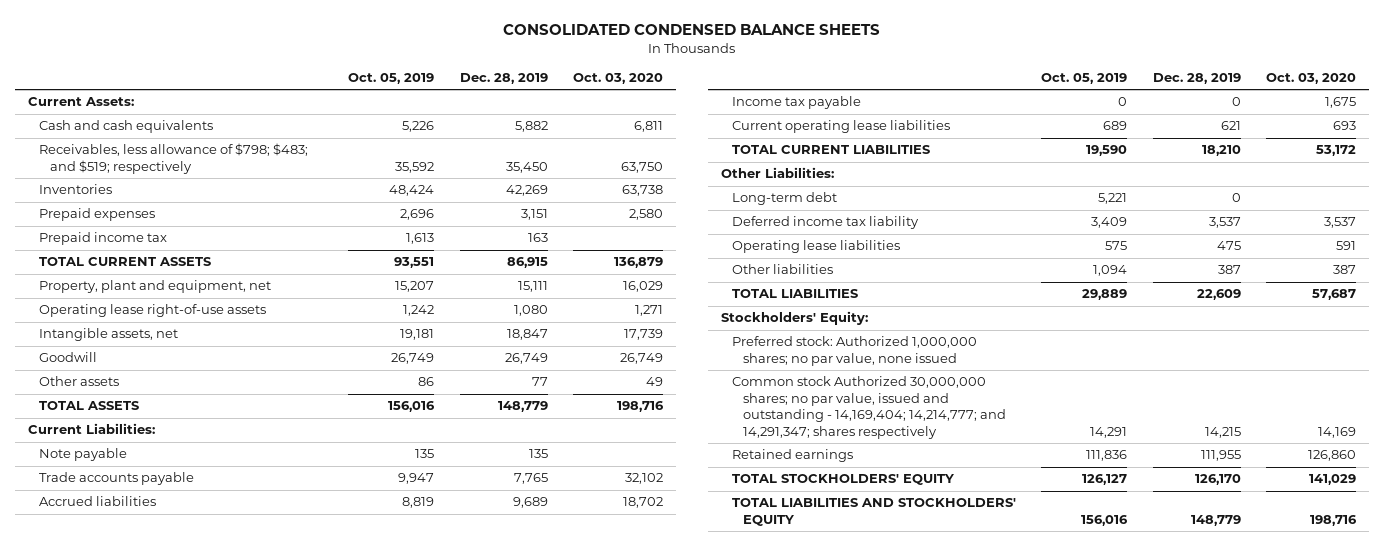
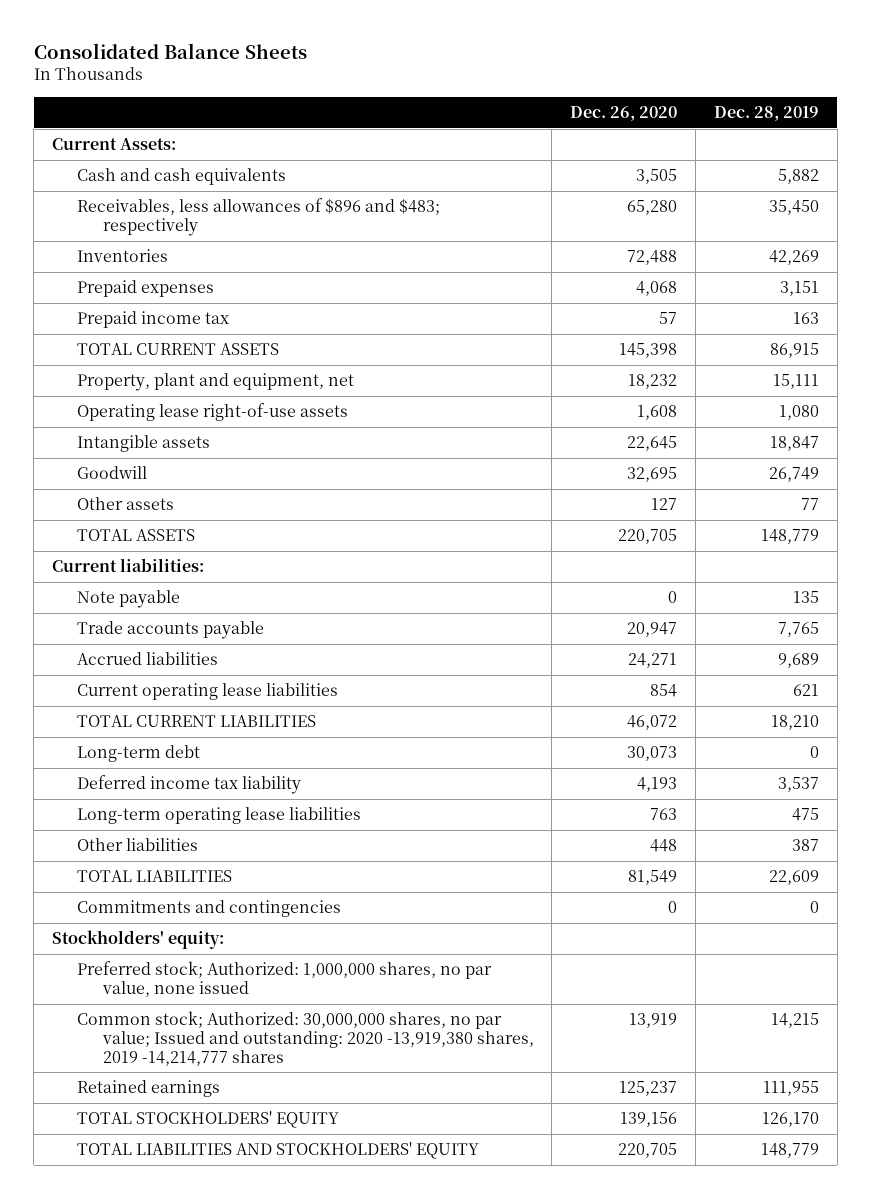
[502,24,880,36] CONSOLIDATED CONDENSED BALANCE SHEETS -> [33,42,307,59] Consolidated Balance Sheets
[348,72,435,84] Oct. 05, 2019 -> none
[572,72,663,84] Oct. 03, 2020 -> none
none -> [570,106,678,122] Dec. 26, 2020
[38,143,308,174] Receivables, less allowance of $798; $483; and $519; respectively -> [77,198,441,237] Receivables, less allowances of $896 and $483; respectively
[38,328,178,342] Intangible assets, net -> [77,435,211,453] Intangible assets
[27,423,155,435] Current Liabilities: -> [51,558,204,573] Current liabilities:
[731,96,861,110] Income tax payable -> none
[720,167,834,179] Other Liabilities: -> none
[731,240,900,254] Operating lease liabilities -> [77,807,362,825] Long-term operating lease liabilities
none -> [77,900,342,918] Commitments and contingencies
[720,311,868,326] Stockholders' Equity: -> [51,930,224,950] Stockholders' equity:
[731,336,977,366] Preferred stock: Authorized 1,000,000 shares; no par value, none issued -> [77,961,493,998] Preferred stock; Authorized: 1,000,000 shares, no par value, none issued
[731,376,1006,439] Common stock Authorized 30,000,000 shares; no par value, issued and outstanding - 14,169,404; 14,214,777; and 14,291,347; shares respectively -> [77,1011,534,1066] Common stock; Authorized: 30,000,000 shares, no par value; Issued and outstanding: 2020 -13,919,380 shares, 2019 -14,214,777 shares

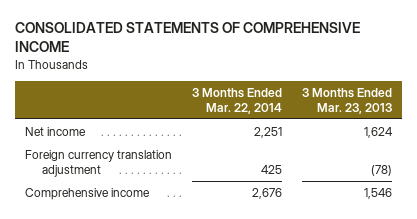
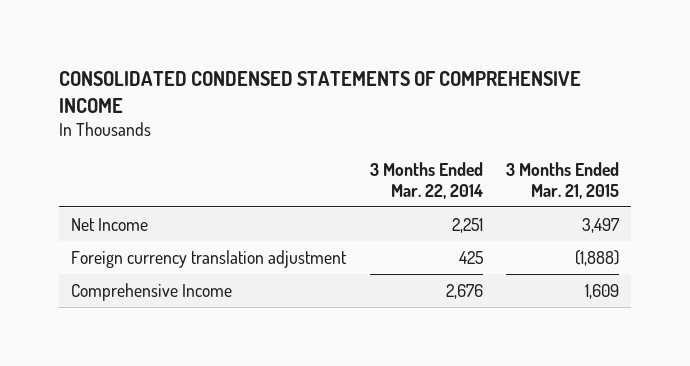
[14,22,360,53] CONSOLIDATED STATEMENTS OF COMPREHENSIVE INCOME -> [59,71,582,113] CONSOLIDATED CONDENSED STATEMENTS OF COMPREHENSIVE INCOME
[301,87,392,114] 3 Months Ended Mar. 23, 2013 -> none
none -> [506,162,620,199] 3 Months Ended Mar. 21, 2015
[24,126,86,136] Net income -> [71,217,149,231] Net Income
[24,187,150,200] Comprehensive income -> [71,282,233,301] Comprehensive Income

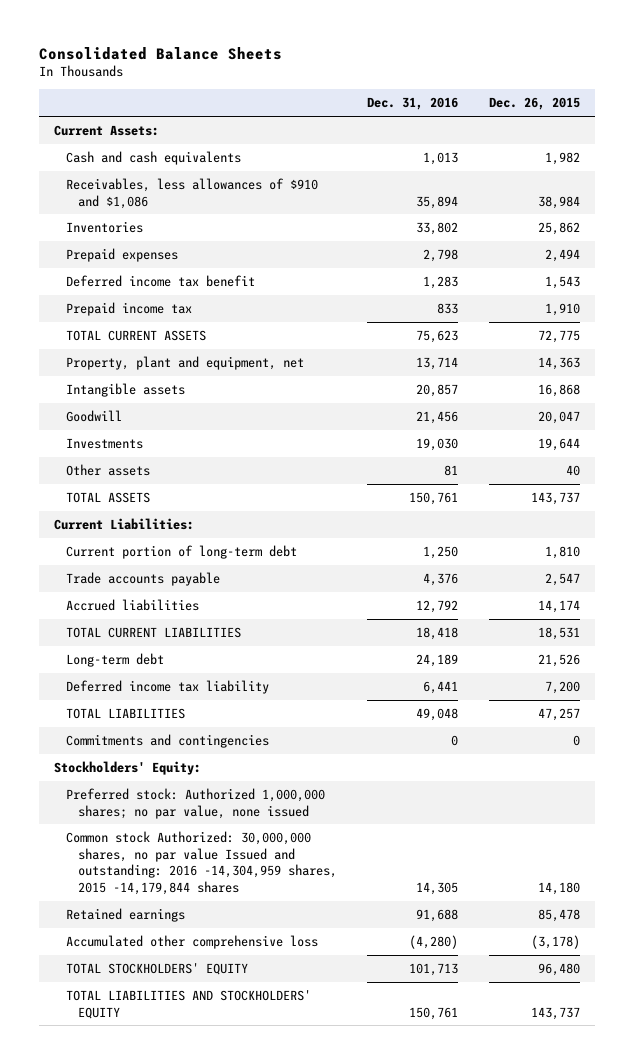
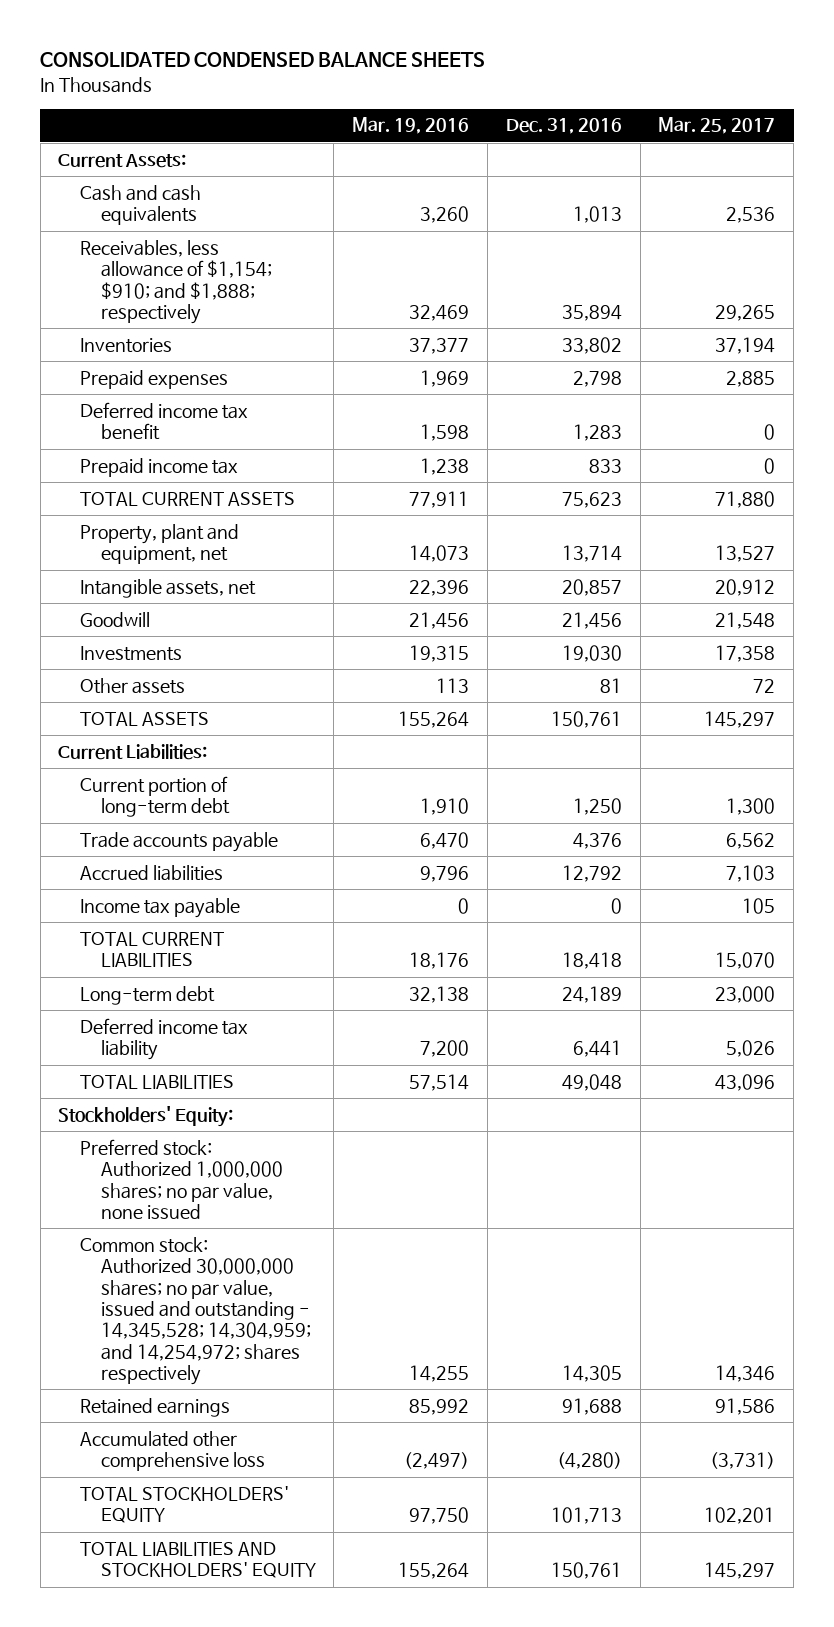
[38,46,282,60] Consolidated Balance Sheets -> [40,52,486,68] CONSOLIDATED CONDENSED BALANCE SHEETS
[488,97,580,111] Dec. 26, 2015 -> none
none -> [352,117,470,135] Mar. 19, 2016
none -> [658,117,776,135] Mar. 25, 2017
[65,177,318,209] Receivables, less allowances of $910 and $1,086 -> [79,239,272,324] Receivables, less allowance of $1,154; $910; and $1,888; respectively
[65,382,185,397] Intangible assets -> [79,578,256,598] Intangible assets, net
none -> [79,897,240,918] Income tax payable
[65,733,269,748] Commitments and contingencies -> none
[65,830,338,895] Common stock Authorized: 30,000,000 shares, no par value Issued and outstanding: 2016 -14,304,959 shares, 2015 -14,179,844 shares -> [79,1236,311,1385] Common stock: Authorized 30,000,000 shares; no par value, issued and outstanding - 14,345,528; 14,304,959; and 14,254,972; shares respectively

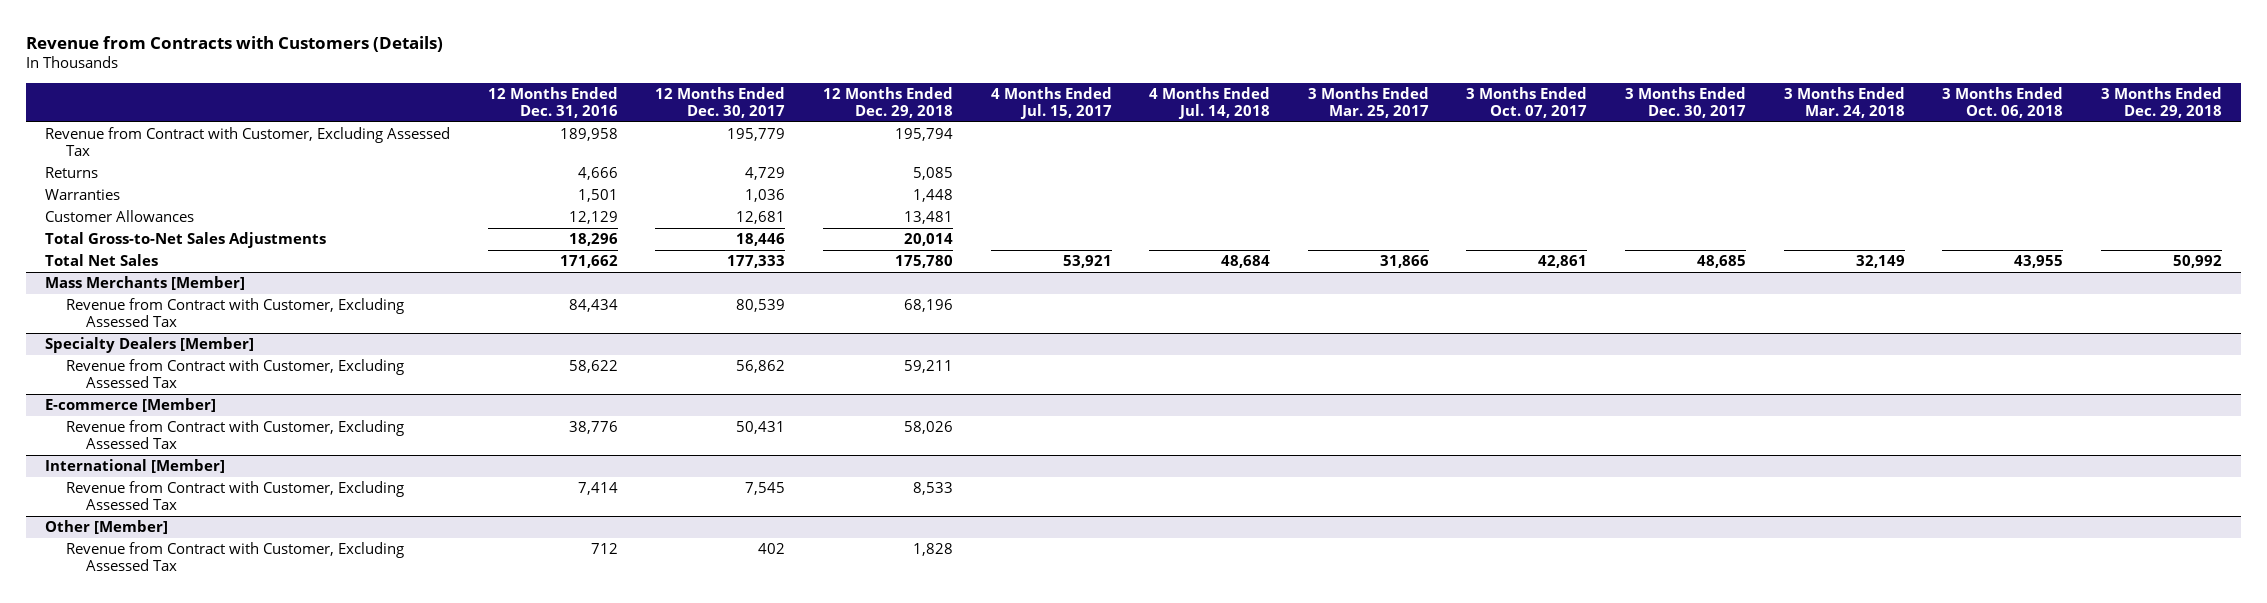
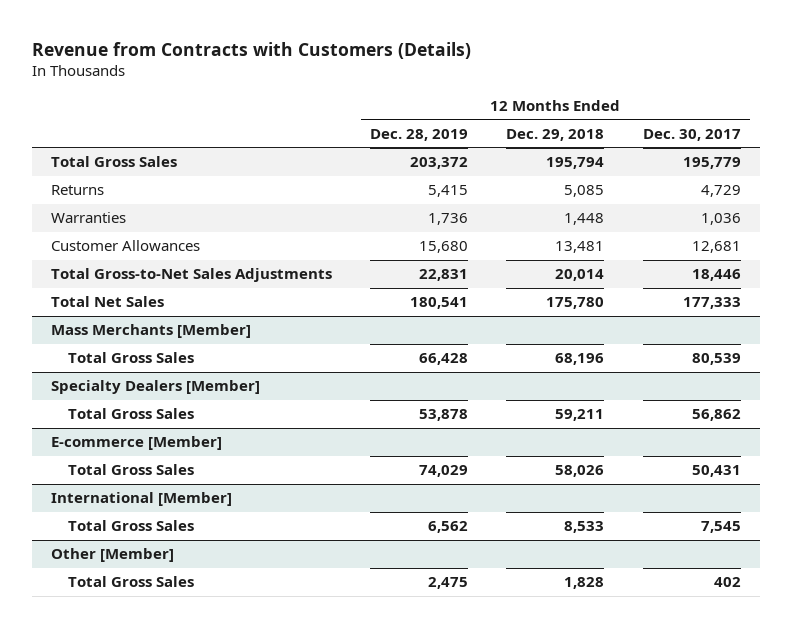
[487,87,618,118] 12 Months Ended Dec. 31, 2016 -> none
[990,87,1112,119] 4 Months Ended Jul. 15, 2017 -> none
[1149,87,1271,119] 4 Months Ended Jul. 14, 2018 -> none
[1307,87,1429,118] 3 Months Ended Mar. 25, 2017 -> none
[1466,87,1588,118] 3 Months Ended Oct. 07, 2017 -> none
[1625,87,1747,118] 3 Months Ended Dec. 30, 2017 -> none
[1783,87,1905,118] 3 Months Ended Mar. 24, 2018 -> none
[1942,87,2064,118] 3 Months Ended Oct. 06, 2018 -> none
[2100,87,2222,118] 3 Months Ended Dec. 29, 2018 -> none
none -> [370,128,469,141] Dec. 28, 2019
[45,127,451,156] Revenue from Contract with Customer, Excluding Assessed Tax -> [50,156,177,168] Total Gross Sales
[65,298,404,327] Revenue from Contract with Customer, Excluding Assessed Tax -> [68,352,195,364] Total Gross Sales
[65,359,404,388] Revenue from Contract with Customer, Excluding Assessed Tax -> [68,408,195,420] Total Gross Sales
[65,420,404,449] Revenue from Contract with Customer, Excluding Assessed Tax -> [68,464,195,476] Total Gross Sales
[65,481,404,510] Revenue from Contract with Customer, Excluding Assessed Tax -> [68,520,195,532] Total Gross Sales
[65,542,404,571] Revenue from Contract with Customer, Excluding Assessed Tax -> [68,576,195,588] Total Gross Sales

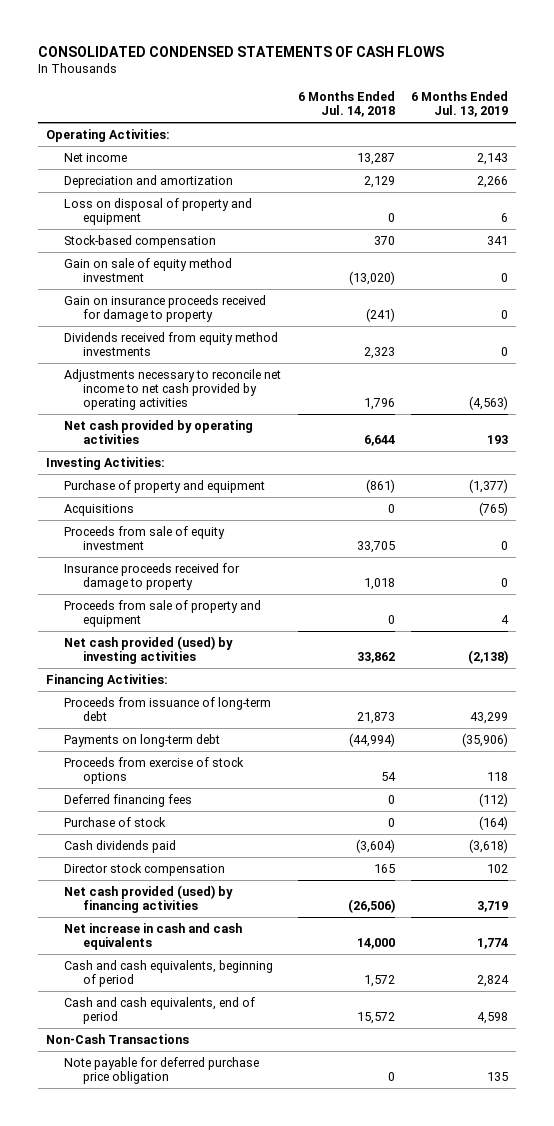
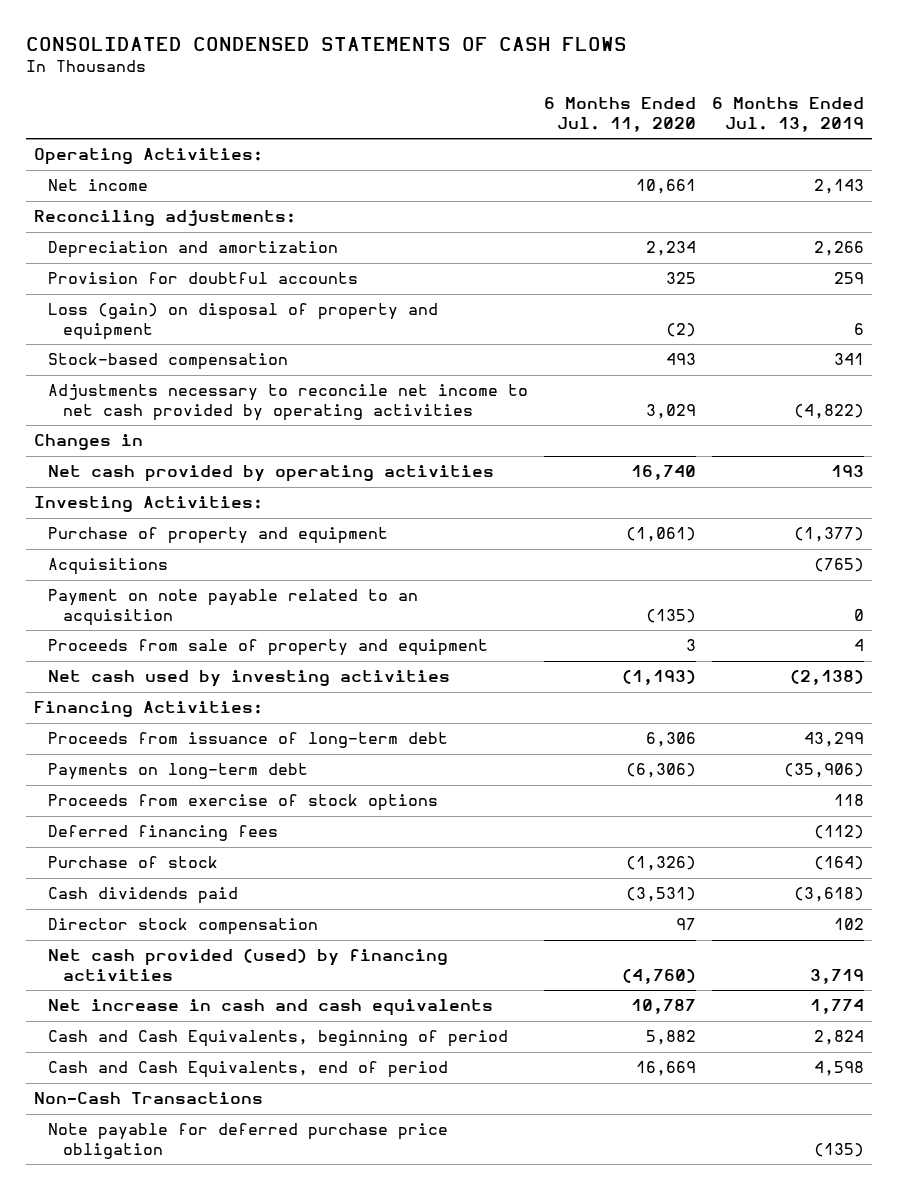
[297,91,395,118] 6 Months Ended Jul. 14, 2018 -> none
none -> [544,97,697,132] 6 Months Ended Jul. 11, 2020
none -> [33,210,296,227] Reconciling adjustments:
none -> [48,272,359,285] Provision for doubtful accounts
[64,197,253,225] Loss on disposal of property and equipment -> [48,303,439,340] Loss (gain) on disposal of property and equipment
[64,257,233,282] Gain on sale of equity method investment -> none
[64,294,267,322] Gain on insurance proceeds received for damage to property -> none
[64,331,279,356] Dividends received from equity method investments -> none
[469,396,509,411] (4,563) -> [794,403,865,419] (4,822)
none -> [33,434,143,451] Changes in
[64,525,226,550] Proceeds from sale of equity investment -> none
[64,562,241,590] Insurance proceeds received for damage to property -> none
none -> [48,589,419,626] Payment on note payable related to an acquisition
[64,635,234,664] Net cash provided (used) by investing activities -> [48,670,451,688] Net cash used by investing activities
[64,959,274,987] Cash and cash equivalents, beginning of period -> [48,1030,509,1048] Cash and Cash Equivalents, beginning of period
[64,996,256,1024] Cash and cash equivalents, end of period -> [48,1061,449,1079] Cash and Cash Equivalents, end of period
[487,1071,509,1081] 135 -> [814,1142,865,1157] (135)

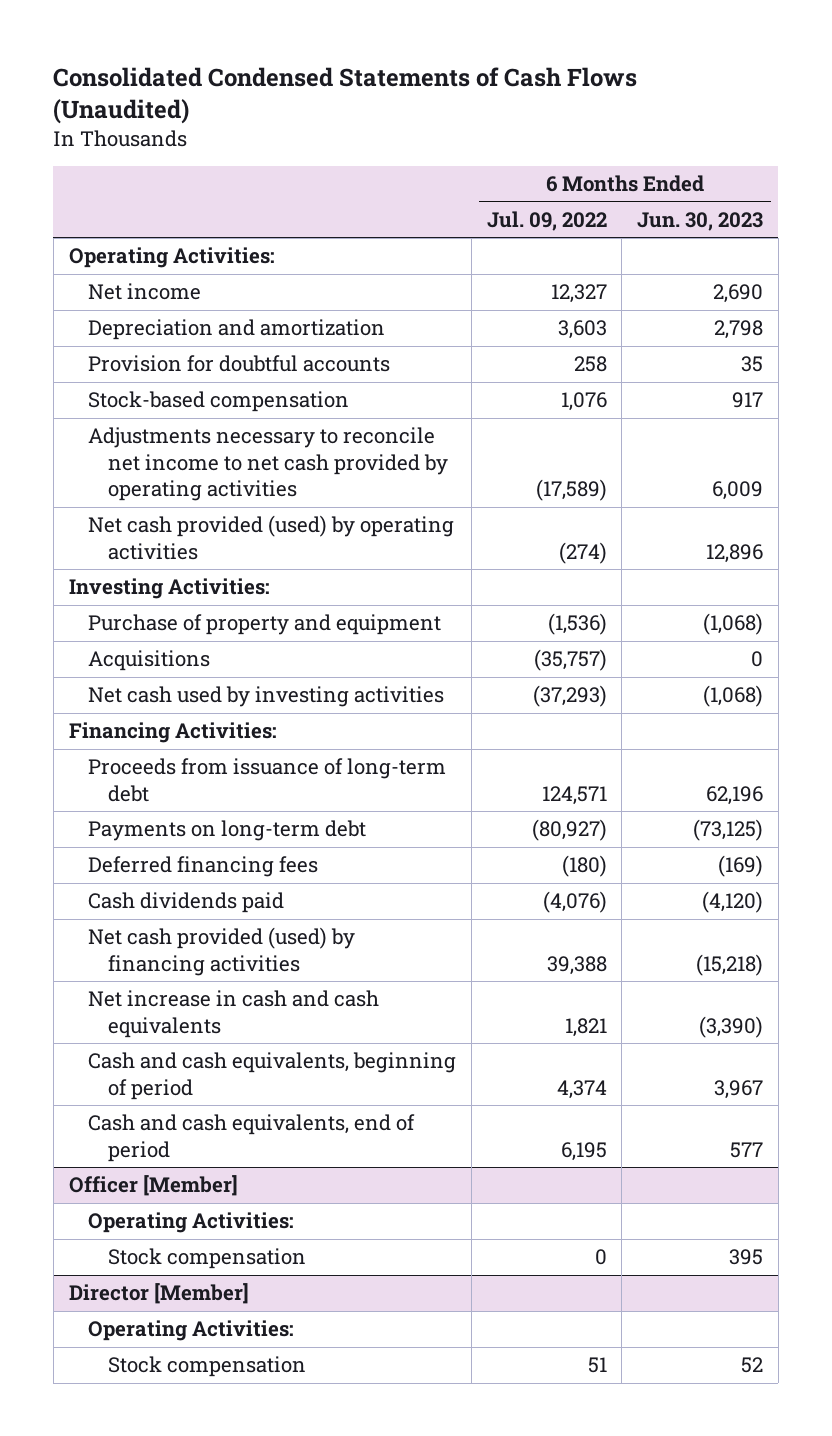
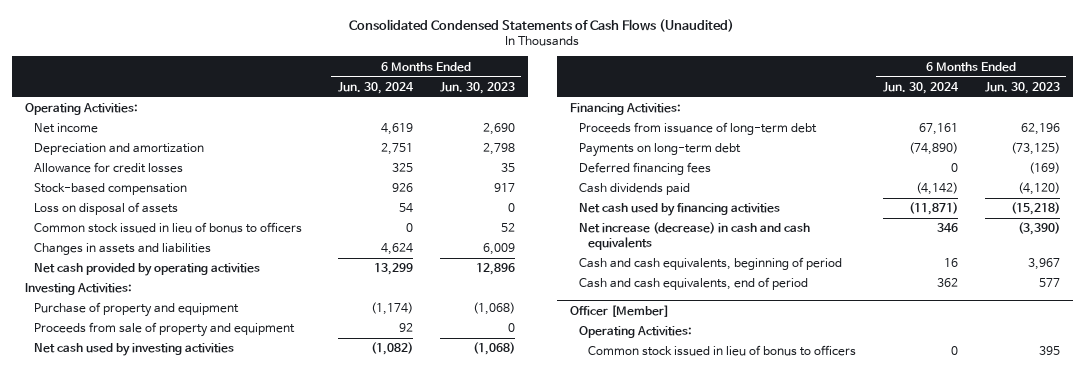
[486,210,607,231] Jul. 09, 2022 -> none
none -> [337,81,414,94] Jun. 30, 2024
[88,355,391,373] Provision for doubtful accounts -> [34,162,184,174] Allowance for credit losses
none -> [34,202,179,216] Loss on disposal of assets
none -> [34,222,303,234] Common stock issued in lieu of bonus to officers
[88,427,449,502] Adjustments necessary to reconcile net income to net cash provided by operating activities -> [34,243,212,256] Changes in assets and liabilities
[88,515,455,560] Net cash provided (used) by operating activities -> [34,263,261,277] Net cash provided by operating activities
[88,650,211,672] Acquisitions -> none
none -> [34,322,296,338] Proceeds from sale of property and equipment
[88,927,356,976] Net cash provided (used) by financing activities -> [578,203,780,217] Net cash used by financing activities
[88,990,380,1038] Net increase in cash and cash equivalents -> [578,222,810,250] Net increase (decrease) in cash and cash equivalents
[68,1283,249,1305] Director [Member] -> none
[88,1320,295,1342] Operating Activities: -> none
[108,1356,307,1378] Stock compensation -> none
[108,1248,307,1270] Stock compensation -> [587,345,856,357] Common stock issued in lieu of bonus to officers

